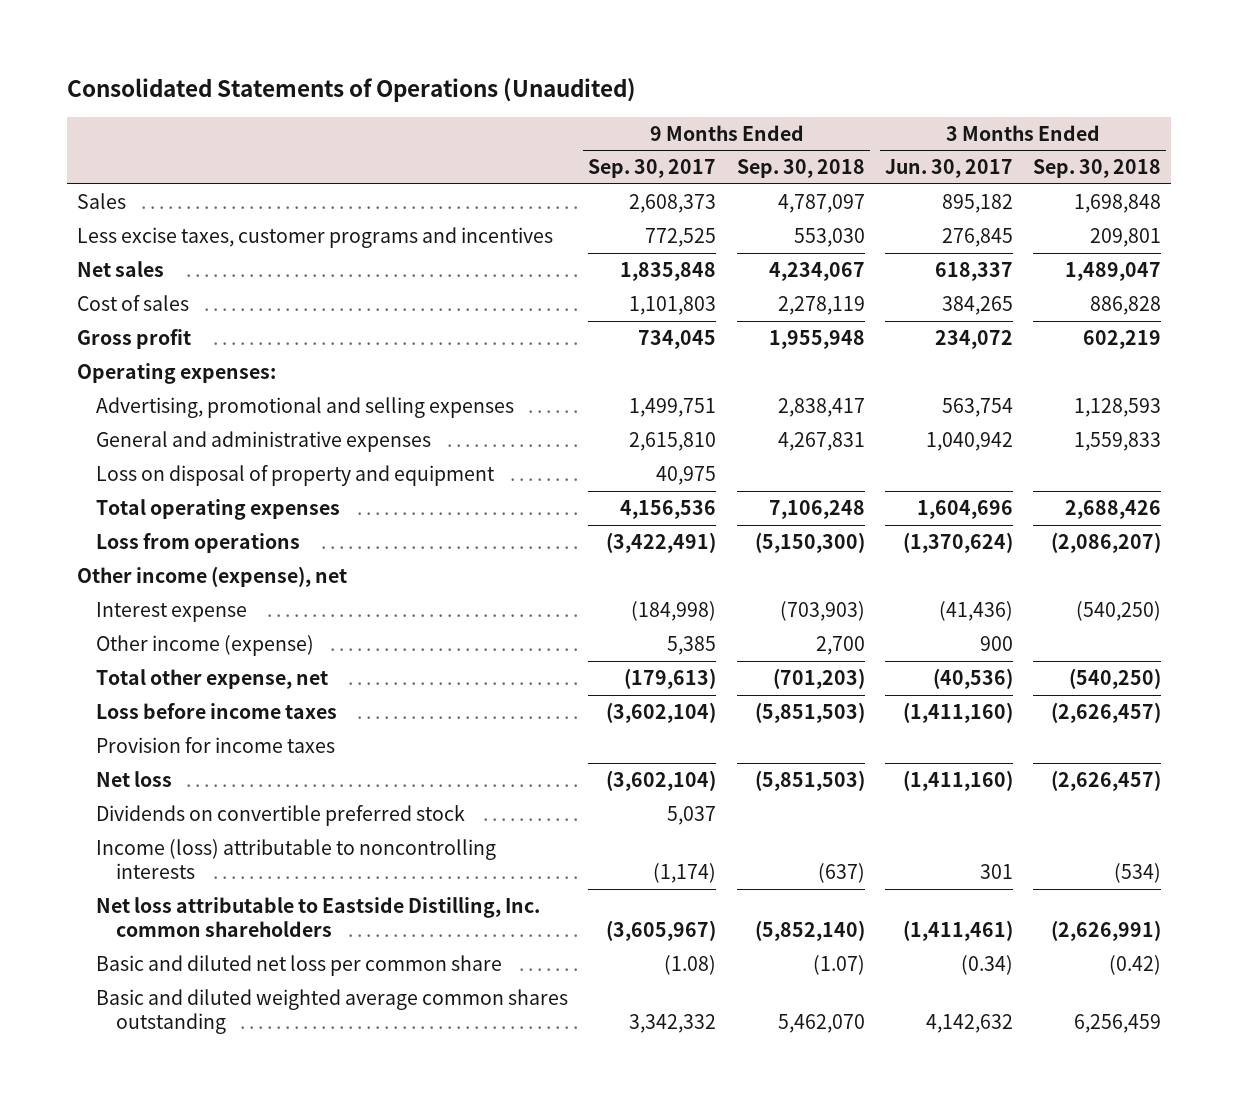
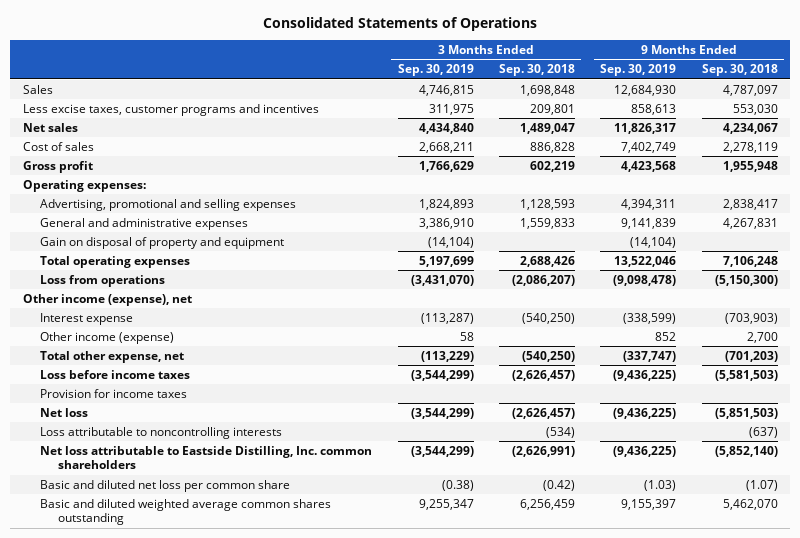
[66,78,636,103] Consolidated Statements of Operations (Unaudited) -> [263,17,538,32] Consolidated Statements of Operations
[588,159,717,179] Sep. 30, 2017 -> none
[884,159,1013,179] Jun. 30, 2017 -> none
none -> [397,64,474,77] Sep. 30, 2019
none -> [600,64,677,77] Sep. 30, 2019
[96,464,496,486] Loss on disposal of property and equipment -> [40,236,285,249] Gain on disposal of property and equipment
[754,701,865,723] (5,851,503) -> [714,369,778,381] (5,581,503)
[96,804,466,826] Dividends on convertible preferred stock -> none
[96,838,497,880] Income (loss) attributable to noncontrolling interests -> [40,426,283,439] Loss attributable to noncontrolling interests

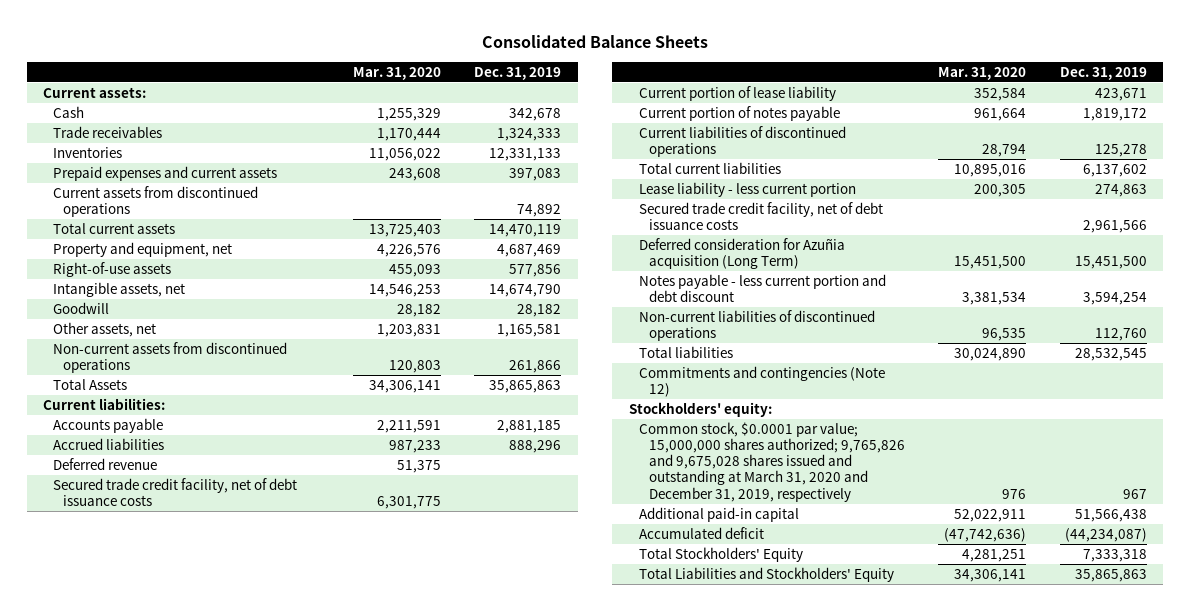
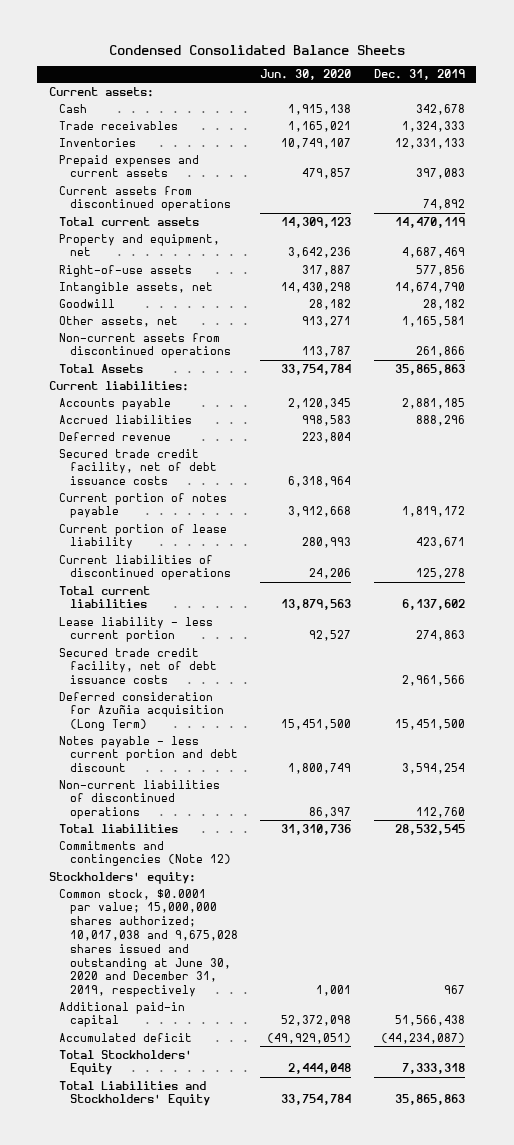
[481,34,708,48] Consolidated Balance Sheets -> [108,44,405,55] Condensed Consolidated Balance Sheets
[352,66,441,80] Mar. 31, 2020 -> none
none -> [260,69,352,81] Jun. 30, 2020
[638,86,836,102] Current portion of lease liability -> [59,523,228,550] Current portion of lease liability
[638,422,905,502] Common stock, $0.0001 par value; 15,000,000 shares authorized; 9,765,826 and 9,675,028 shares issued and outstanding at March 31, 2020 and December 31, 2019, respectively -> [59,888,238,998] Common stock, $0.0001 par value; 15,000,000 shares authorized; 10,017,038 and 9,675,028 shares issued and outstanding at June 30, 2020 and December 31, 2019, respectively

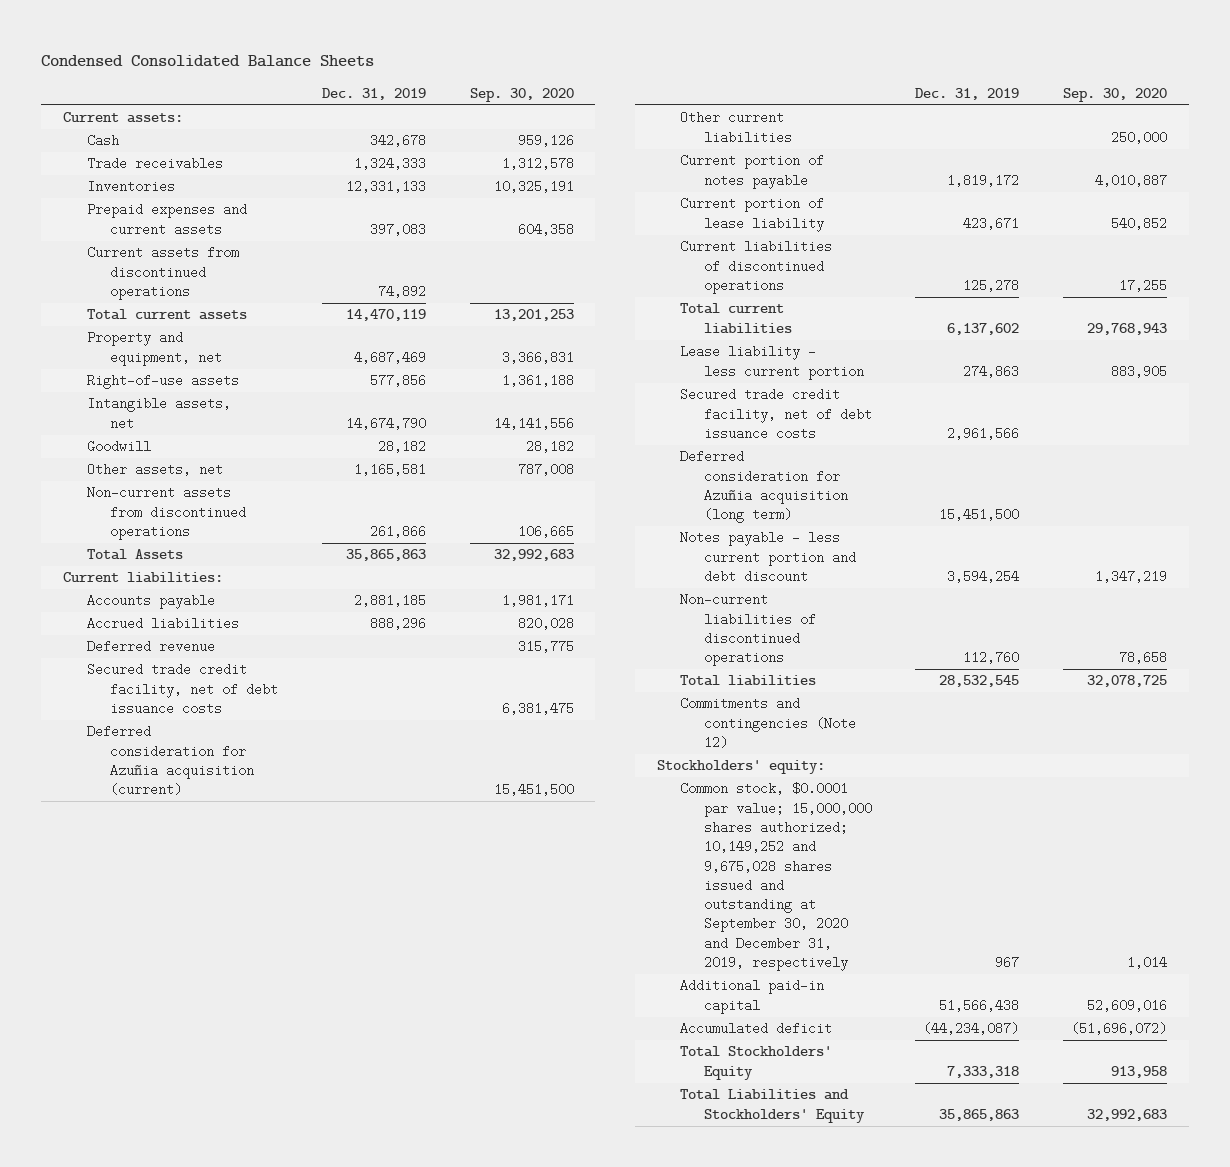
[260,69,352,81] Jun. 30, 2020 -> none
none -> [469,87,574,102] Sep. 30, 2020
none -> [86,725,255,797] Deferred consideration for Azuñia acquisition (current)
none -> [680,111,792,144] Other current liabilities
[59,691,224,732] Deferred consideration for Azuñia acquisition (Long Term) -> [680,450,848,524] Deferred consideration for Azuñia acquisition (long term)
[59,888,238,998] Common stock, $0.0001 par value; 15,000,000 shares authorized; 10,017,038 and 9,675,028 shares issued and outstanding at June 30, 2020 and December 31, 2019, respectively -> [680,782,872,971] Common stock, $0.0001 par value; 15,000,000 shares authorized; 10,149,252 and 9,675,028 shares issued and outstanding at September 30, 2020 and December 31, 2019, respectively

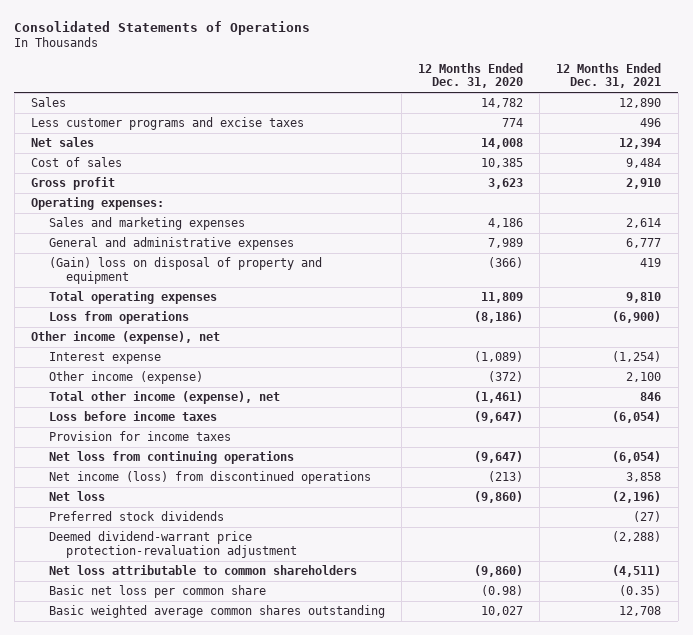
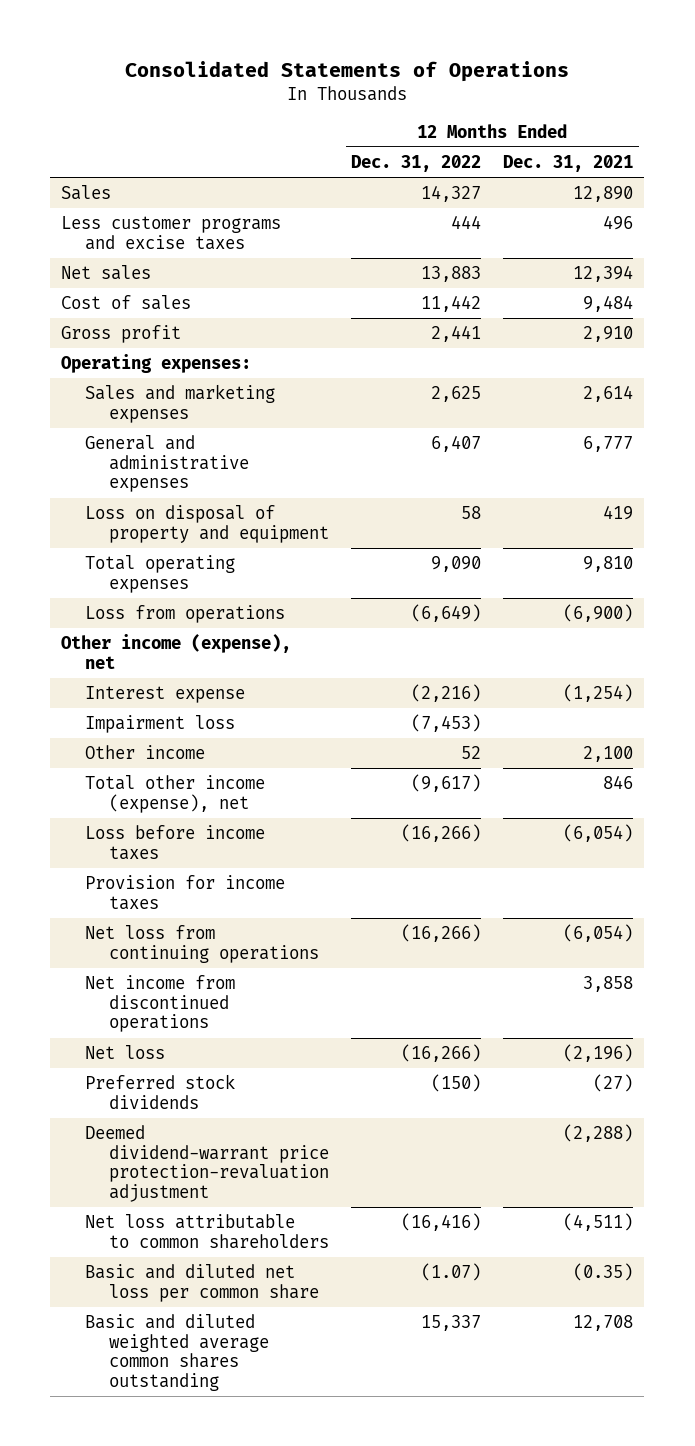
[418,62,524,89] 12 Months Ended Dec. 31, 2020 -> none
none -> [351,154,482,172] Dec. 31, 2022
[48,257,322,284] (Gain) loss on disposal of property and equipment -> [85,505,330,543] Loss on disposal of property and equipment
none -> [85,715,236,734] Impairment loss
[48,371,203,385] Other income (expense) -> [85,745,206,760] Other income
[48,471,371,485] Net income (loss) from discontinued operations -> [85,975,236,1033] Net income from discontinued operations
[48,585,266,599] Basic net loss per common share -> [85,1264,320,1302] Basic and diluted net loss per common share
[48,605,385,619] Basic weighted average common shares outstanding -> [85,1314,270,1392] Basic and diluted weighted average common shares outstanding

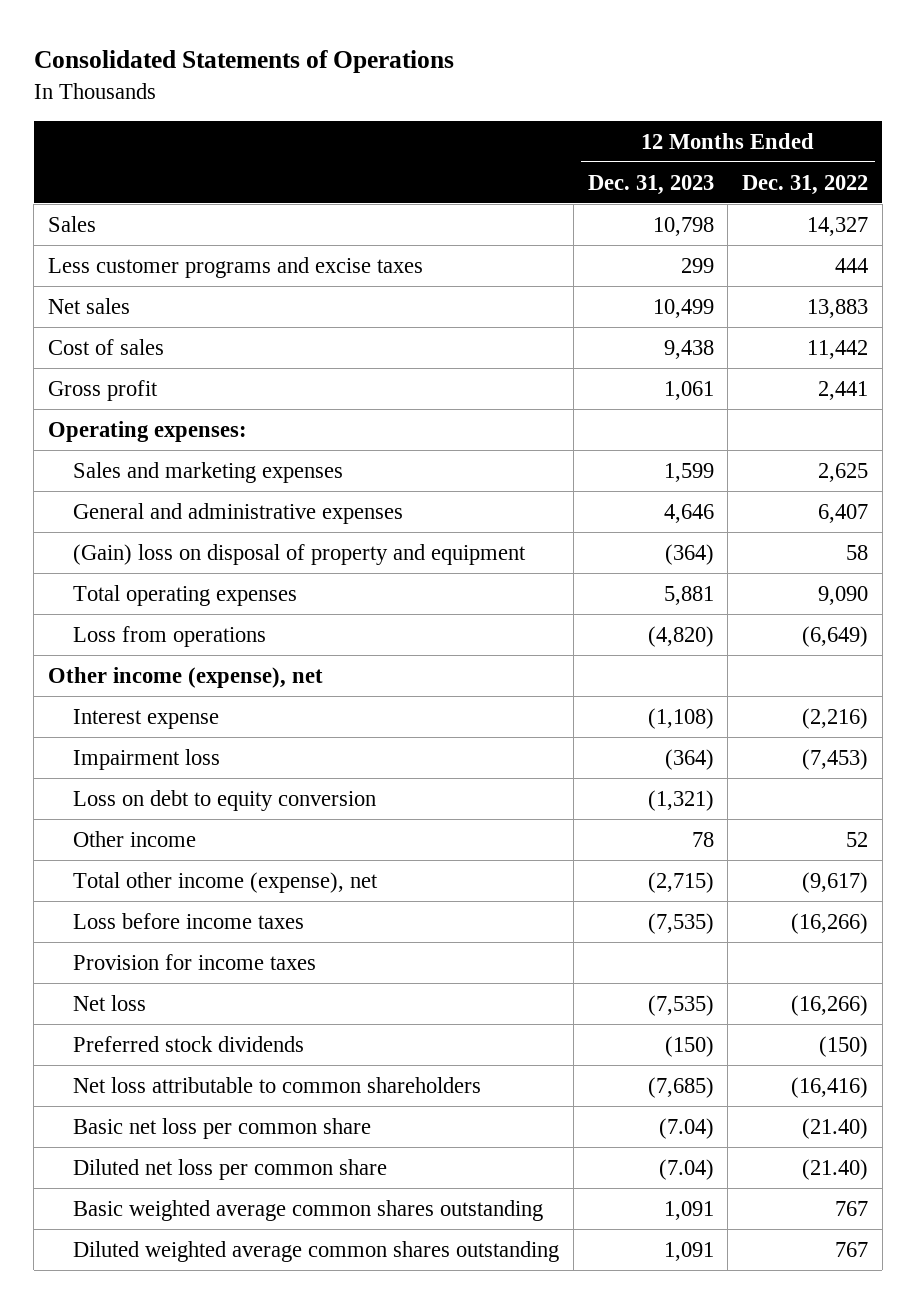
[503,154,634,172] Dec. 31, 2021 -> none
none -> [587,174,714,195] Dec. 31, 2023
[85,505,330,543] Loss on disposal of property and equipment -> [73,543,527,565] (Gain) loss on disposal of property and equipment
none -> [73,789,377,811] Loss on debt to equity conversion
[85,925,320,963] Net loss from continuing operations -> none
[85,975,236,1033] Net income from discontinued operations -> none
[85,1125,330,1203] Deemed dividend-warrant price protection-revaluation adjustment -> none
[85,1264,320,1302] Basic and diluted net loss per common share -> [73,1117,372,1139] Basic net loss per common share
[421,1263,482,1282] (1.07) -> [802,1117,869,1139] (21.40)
none -> [73,1158,388,1180] Diluted net loss per common share
[85,1314,270,1392] Basic and diluted weighted average common shares outstanding -> [73,1199,544,1221] Basic weighted average common shares outstanding
[421,1315,482,1332] 15,337 -> [835,1200,869,1216] 767
none -> [73,1240,560,1262] Diluted weighted average common shares outstanding

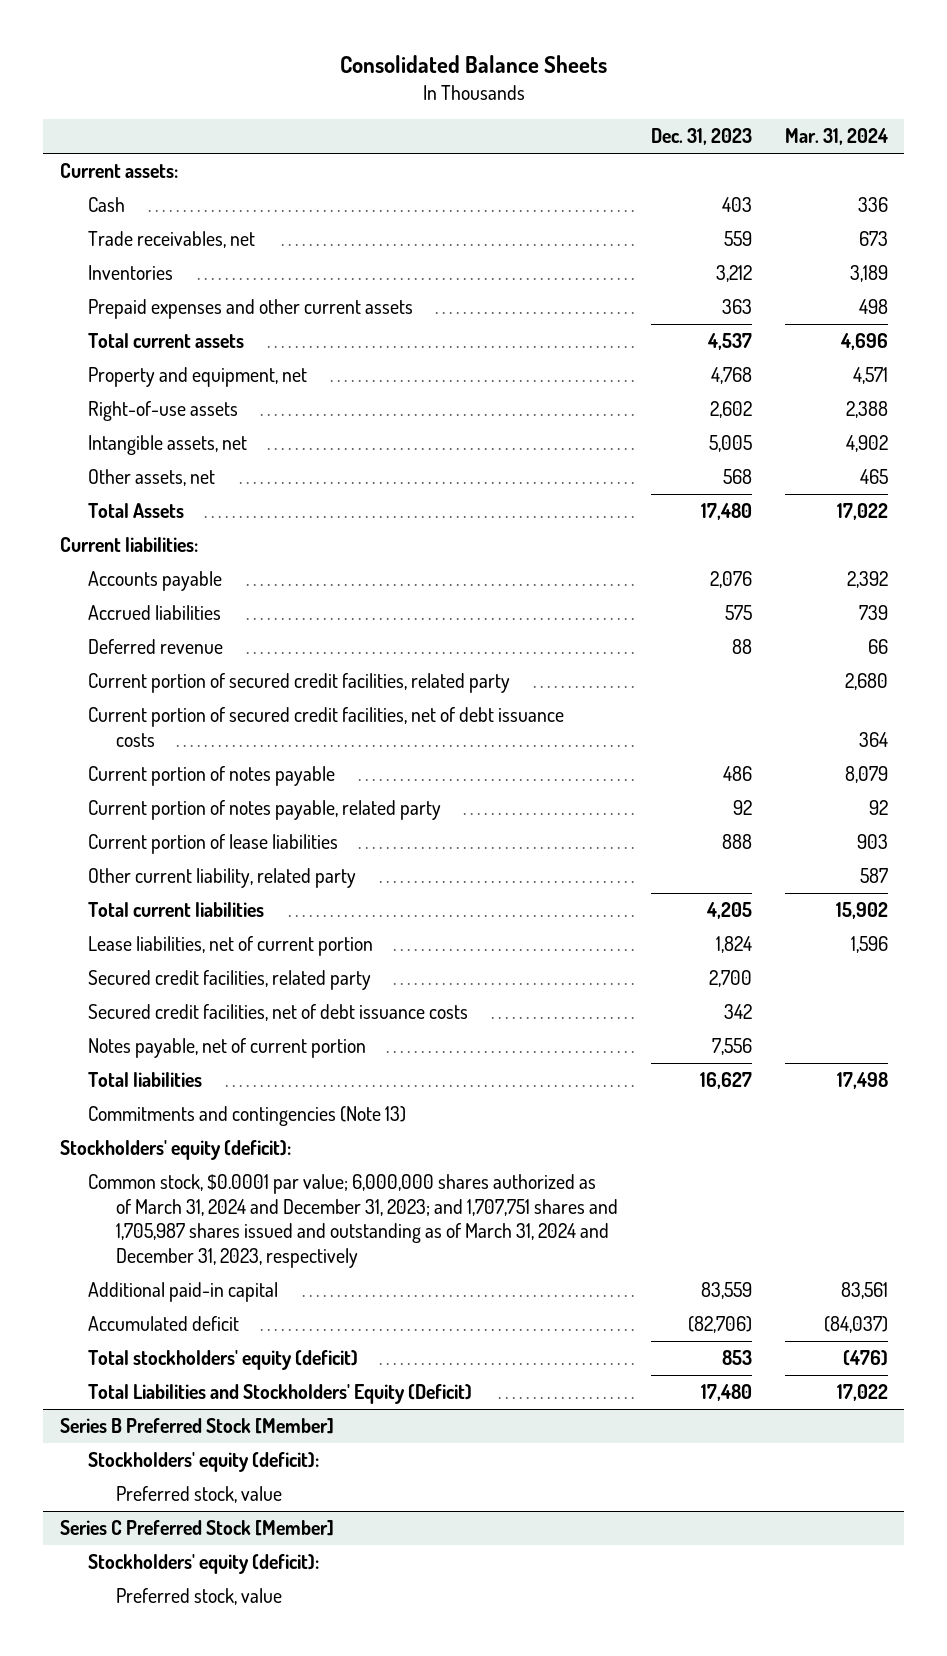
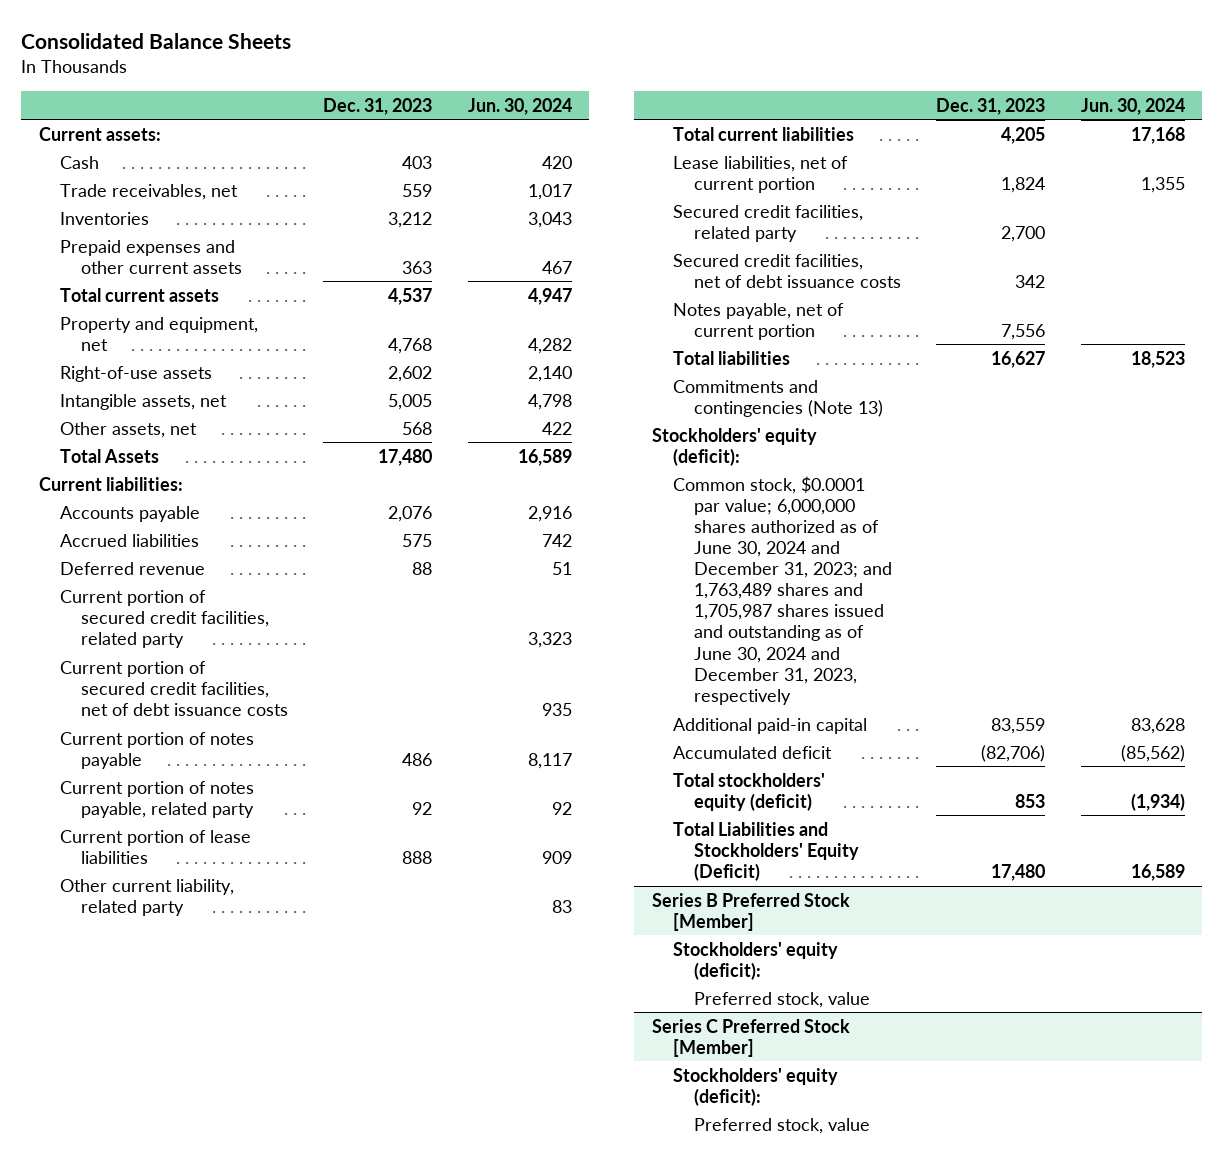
[784,128,888,146] Mar. 31, 2024 -> none
none -> [467,97,572,115] Jun. 30, 2024
[87,1174,618,1268] Common stock, $0.0001 par value; 6,000,000 shares authorized as of March 31, 2024 and December 31, 2023; and 1,707,751 shares and 1,705,987 shares issued and outstanding as of March 31, 2024 and December 31, 2023, respectively -> [672,475,893,705] Common stock, $0.0001 par value; 6,000,000 shares authorized as of June 30, 2024 and December 31, 2023; and 1,763,489 shares and 1,705,987 shares issued and outstanding as of June 30, 2024 and December 31, 2023, respectively

